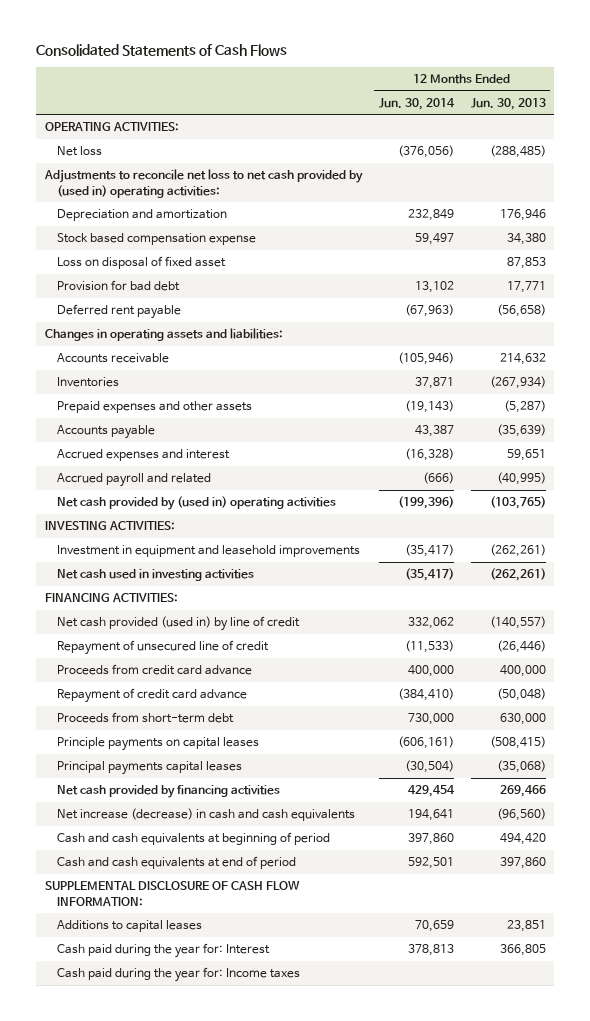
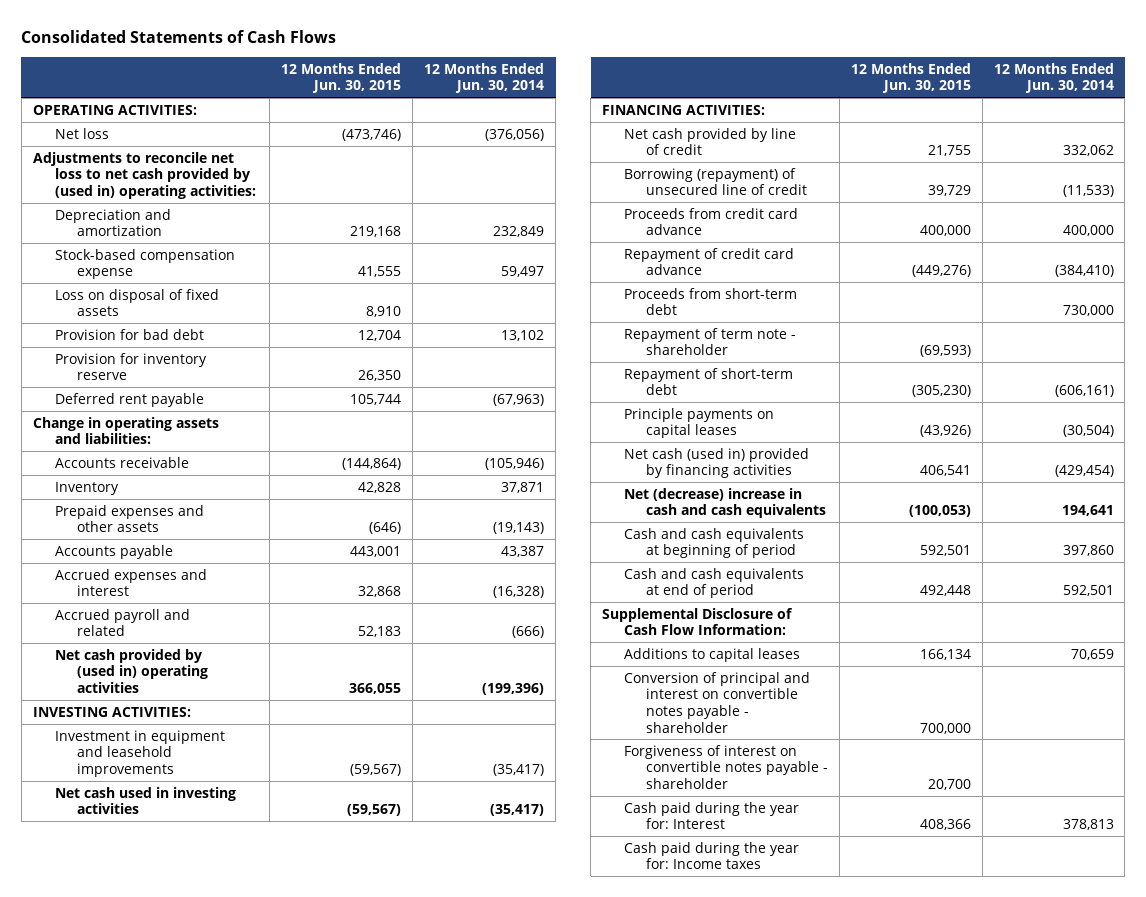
[470,97,546,110] Jun. 30, 2013 -> none
none -> [281,62,402,94] 12 Months Ended Jun. 30, 2015
[56,233,256,246] Stock based compensation expense -> [54,248,235,280] Stock-based compensation expense
[56,256,226,270] Loss on disposal of fixed asset -> [54,288,219,317] Loss on disposal of fixed assets
none -> [54,352,207,381] Provision for inventory reserve
[44,328,283,342] Changes in operating assets and liabilities: -> [32,416,219,445] Change in operating assets and liabilities:
[56,377,119,388] Inventories -> [54,481,119,495] Inventory
[56,616,300,632] Net cash provided (used in) by line of credit -> [623,127,796,156] Net cash provided by line of credit
[56,640,269,656] Repayment of unsecured line of credit -> [623,167,807,196] Borrowing (repayment) of unsecured line of credit
[56,761,242,776] Principal payments capital leases -> none
none -> [623,327,796,356] Repayment of term note - shareholder
none -> [623,367,793,396] Repayment of short-term debt
[397,736,454,750] (606,161) -> [1062,425,1114,438] (30,504)
[56,785,280,799] Net cash provided by financing activities -> [623,447,809,479] Net cash (used in) provided by financing activities
[407,785,455,798] 429,454 -> [1054,465,1114,478] (429,454)
[56,808,355,822] Net increase (decrease) in cash and cash equivalents -> [623,487,826,519] Net (decrease) increase in cash and cash equivalents
[44,881,300,907] SUPPLEMENTAL DISCLOSURE OF CASH FLOW INFORMATION: -> [601,607,793,636] Supplemental Disclosure of Cash Flow Information:
none -> [623,671,810,733] Conversion of principal and interest on convertible notes payable - shareholder
none -> [623,744,828,789] Forgiveness of interest on convertible notes payable - shareholder

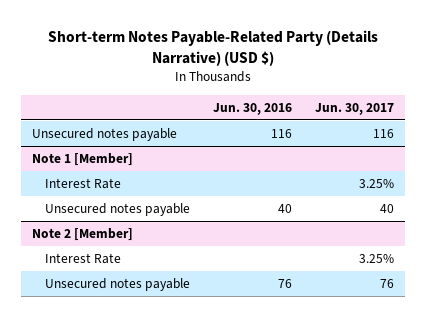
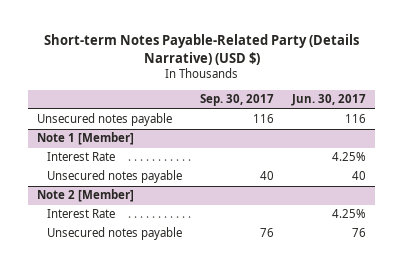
[212,102,292,115] Jun. 30, 2016 -> none
none -> [199,94,274,107] Sep. 30, 2017
[358,178,394,188] 3.25% -> [332,152,367,162] 4.25%
[358,253,394,263] 3.25% -> [332,209,367,219] 4.25%

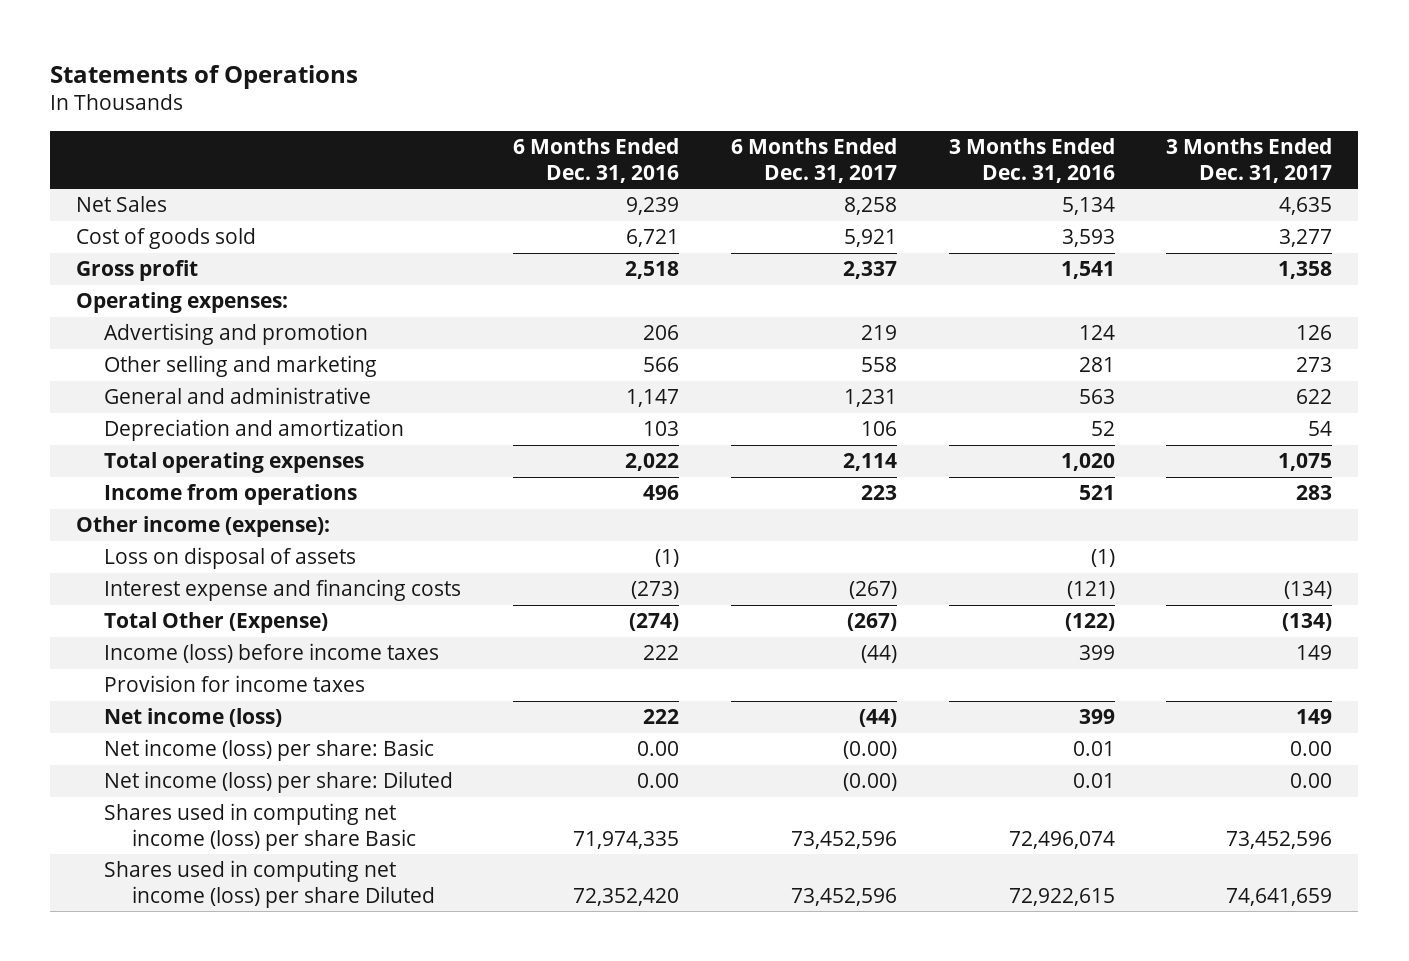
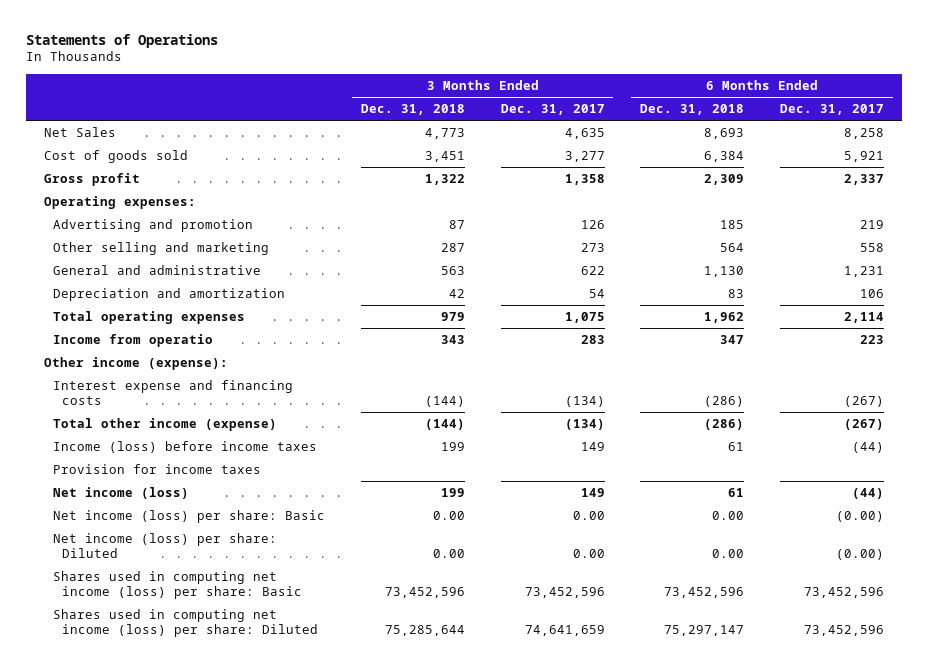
[513,138,680,183] 6 Months Ended Dec. 31, 2016 -> none
[948,138,1115,183] 3 Months Ended Dec. 31, 2016 -> none
none -> [360,104,465,116] Dec. 31, 2018
none -> [640,104,745,116] Dec. 31, 2018
[104,484,358,506] Income from operations -> [52,334,213,348] Income from operatio
[104,547,357,570] Loss on disposal of assets -> none
[104,612,329,634] Total Other (Expense) -> [52,418,277,432] Total other income (expense)
[104,803,417,851] Shares used in computing net income (loss) per share Basic -> [52,571,303,599] Shares used in computing net income (loss) per share: Basic
[104,860,436,908] Shares used in computing net income (loss) per share Diluted -> [52,609,319,637] Shares used in computing net income (loss) per share: Diluted

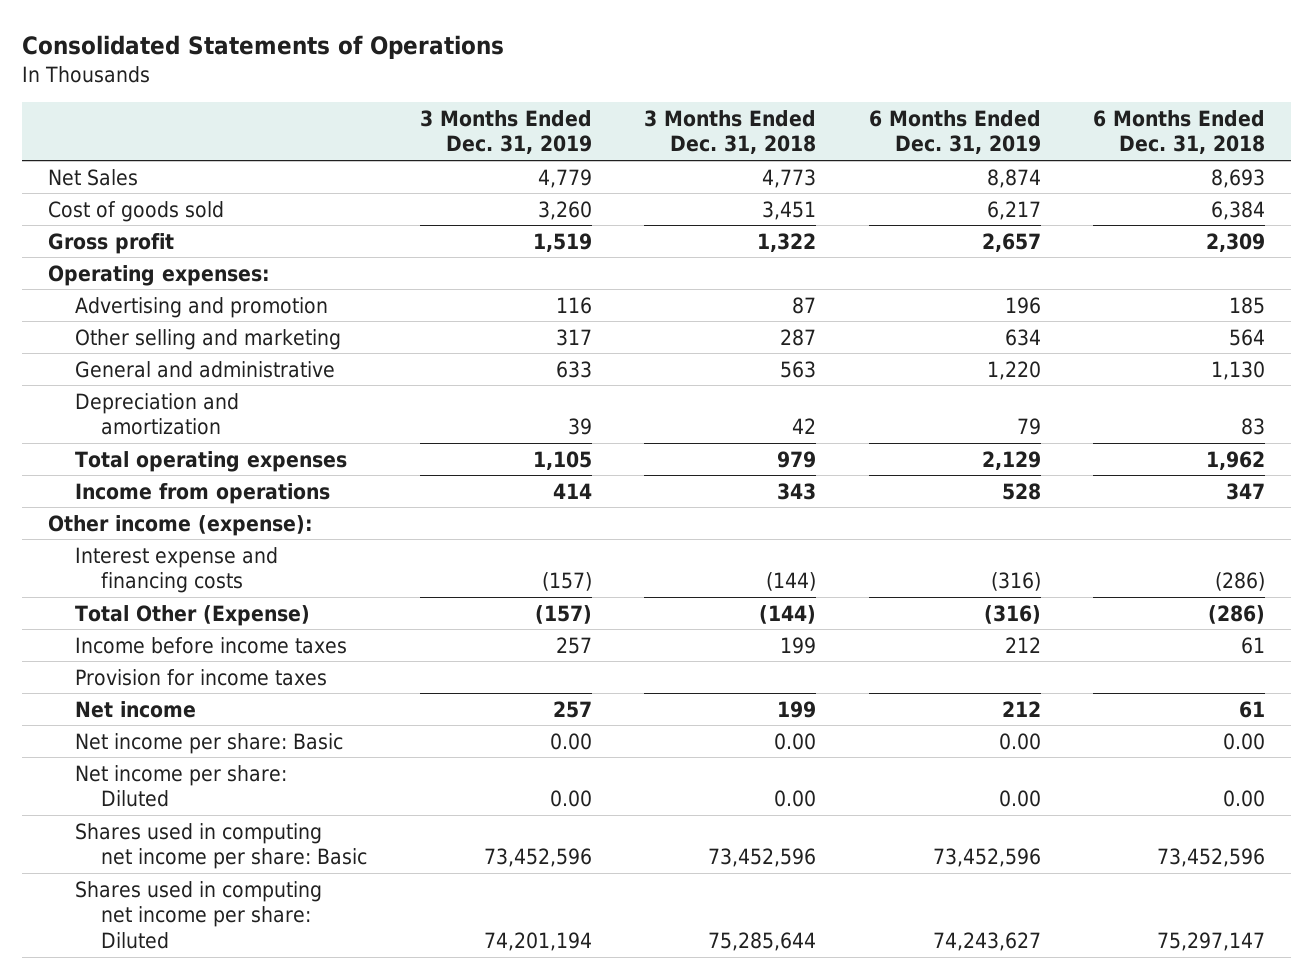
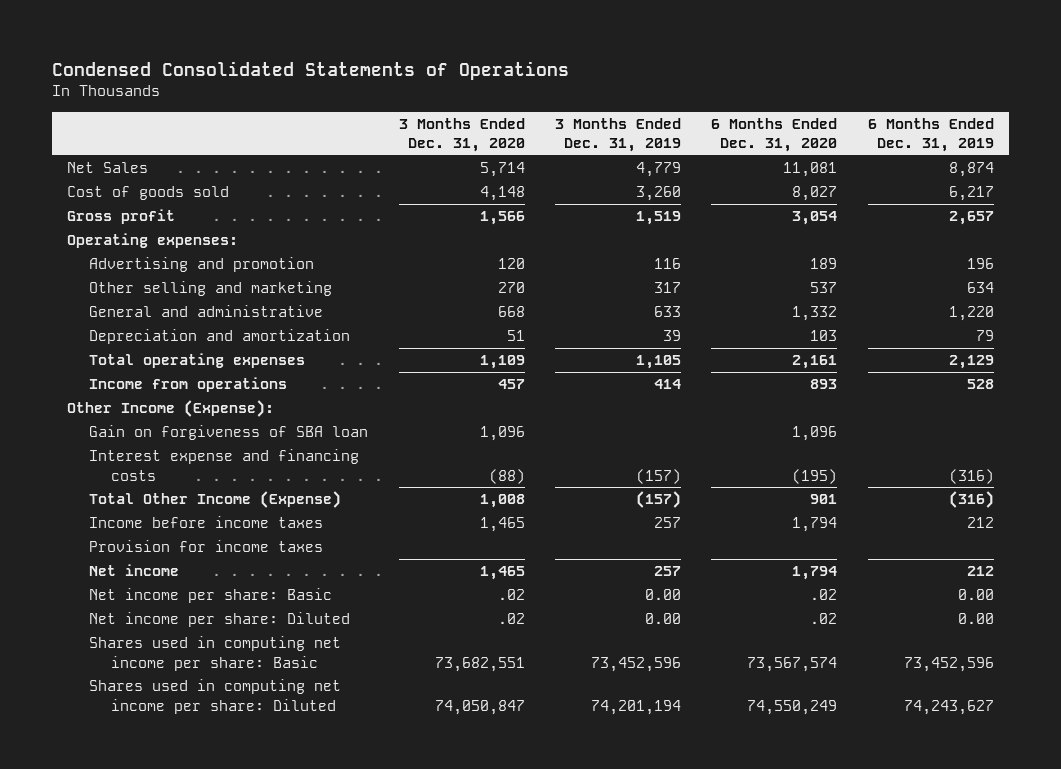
[22,34,505,59] Consolidated Statements of Operations -> [52,60,570,80] Condensed Consolidated Statements of Operations
[644,109,817,155] 3 Months Ended Dec. 31, 2018 -> none
[1093,109,1266,155] 6 Months Ended Dec. 31, 2018 -> none
none -> [398,117,525,153] 3 Months Ended Dec. 31, 2020
none -> [711,117,838,153] 6 Months Ended Dec. 31, 2020
[48,514,314,536] Other income (expense): -> [67,400,275,418] Other Income (Expense):
none -> [89,425,369,441] Gain on forgiveness of SBA loan
[74,604,310,626] Total Other (Expense) -> [89,491,342,509] Total Other Income (Expense)

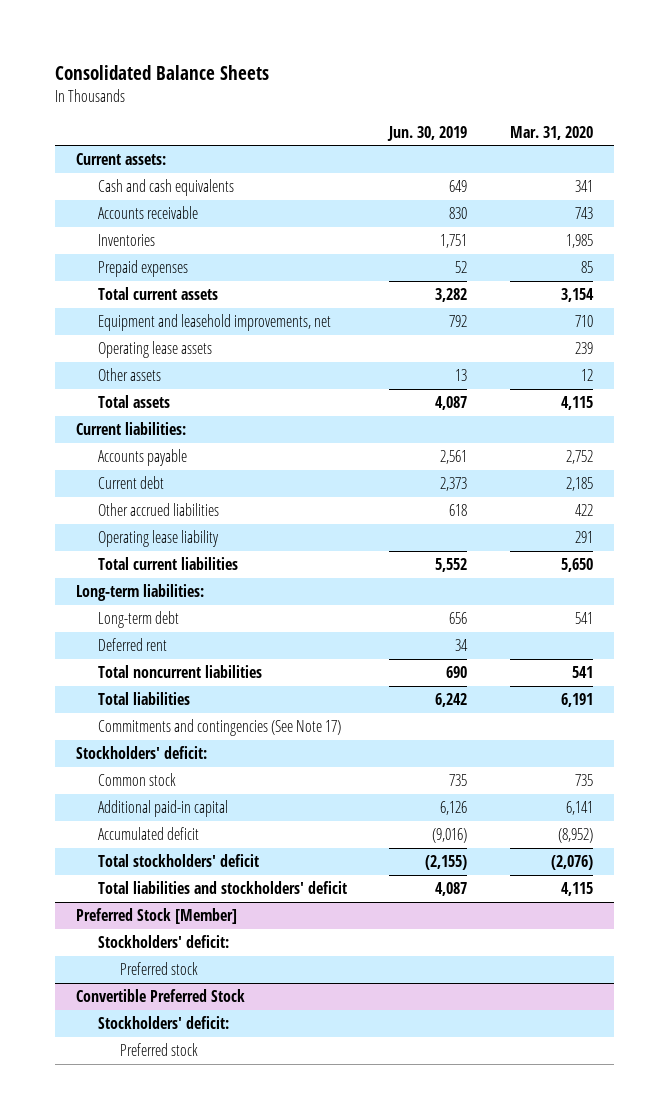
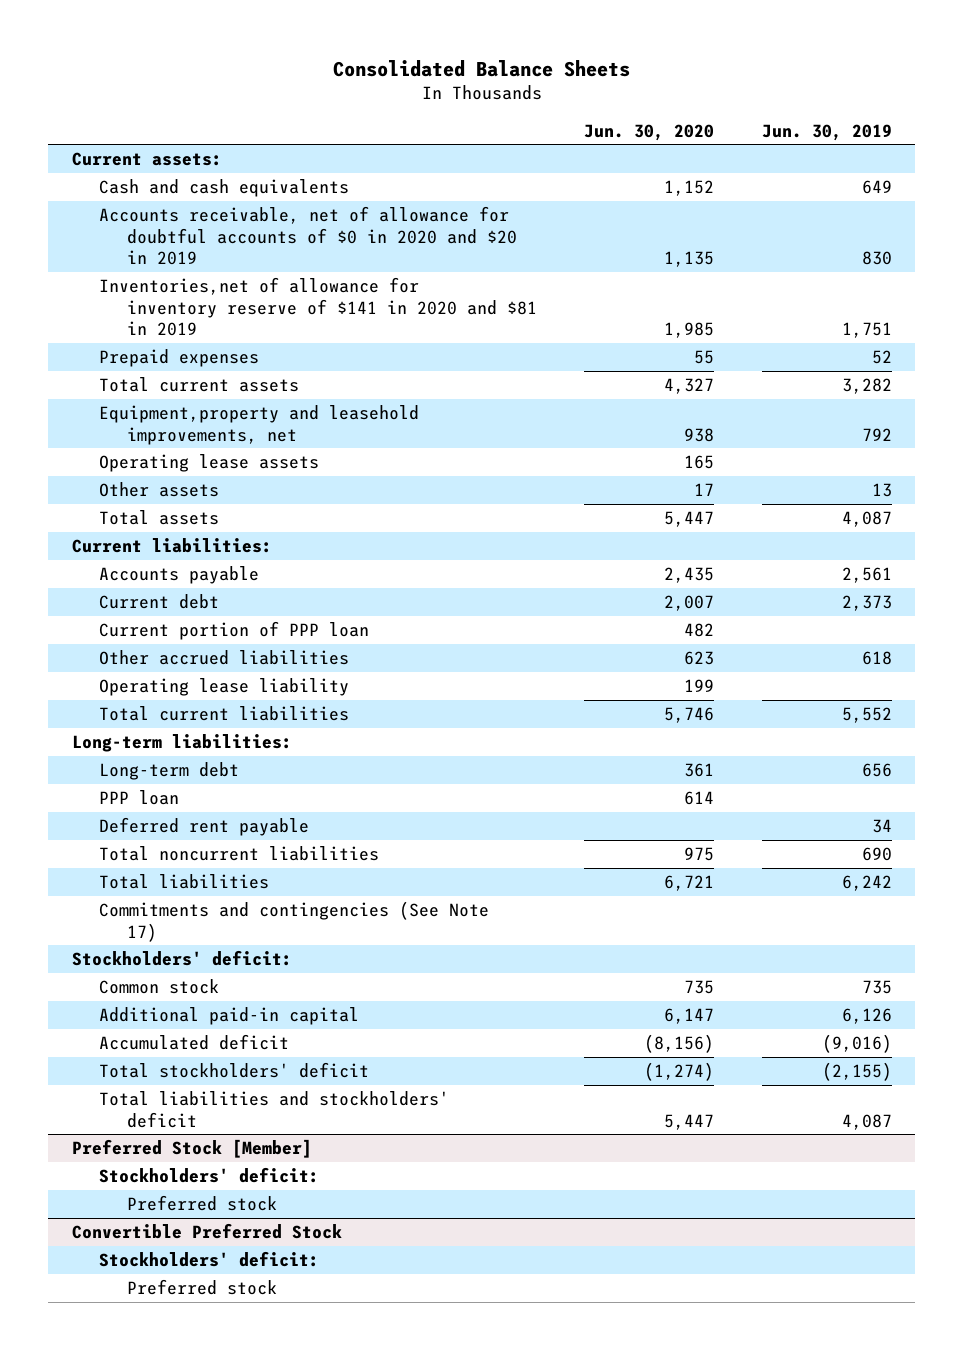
[509,125,593,140] Mar. 31, 2020 -> none
none -> [584,123,715,141] Jun. 30, 2020
[98,206,199,220] Accounts receivable -> [99,205,517,266] Accounts receivable, net of allowance for doubtful accounts of $0 in 2020 and $20 in 2019
[98,234,156,247] Inventories -> [99,276,537,337] Inventories,net of allowance for inventory reserve of $141 in 2020 and $81 in 2019
[98,314,332,332] Equipment and leasehold improvements, net -> [99,404,420,445] Equipment,property and leasehold improvements, net
none -> [99,620,370,640] Current portion of PPP loan
none -> [99,789,180,805] PPP loan
[98,638,168,652] Deferred rent -> [99,816,310,836] Deferred rent payable

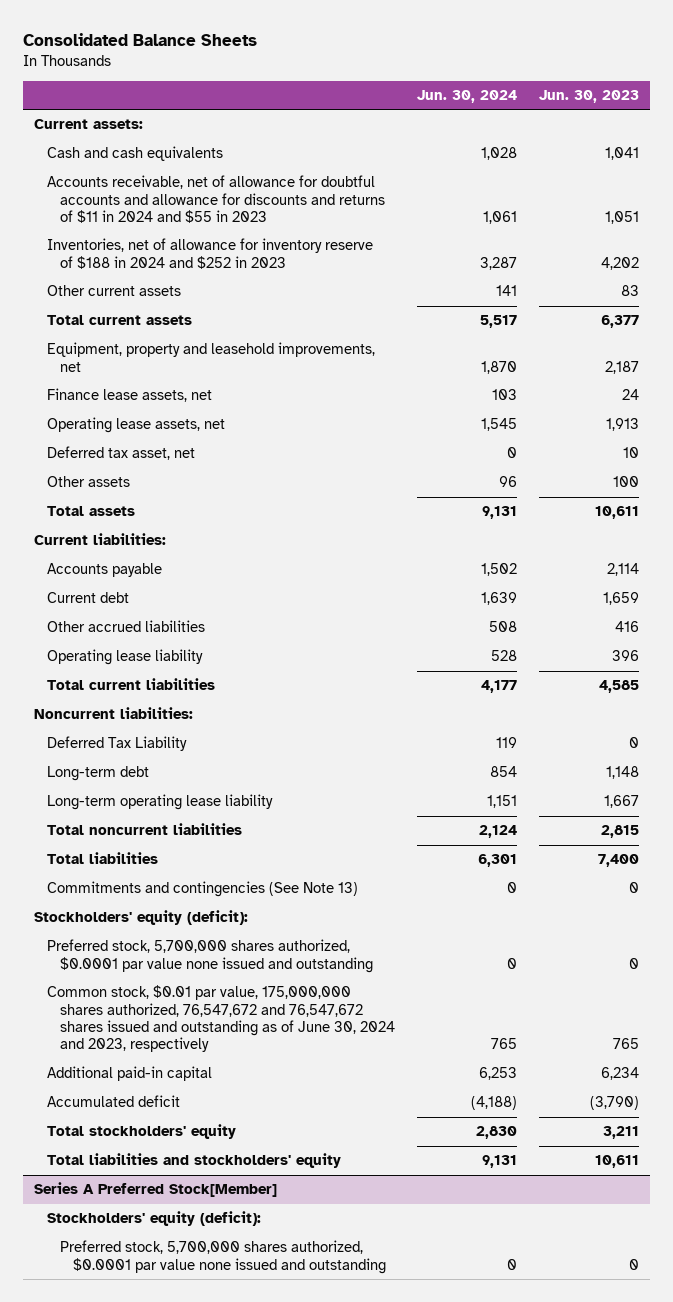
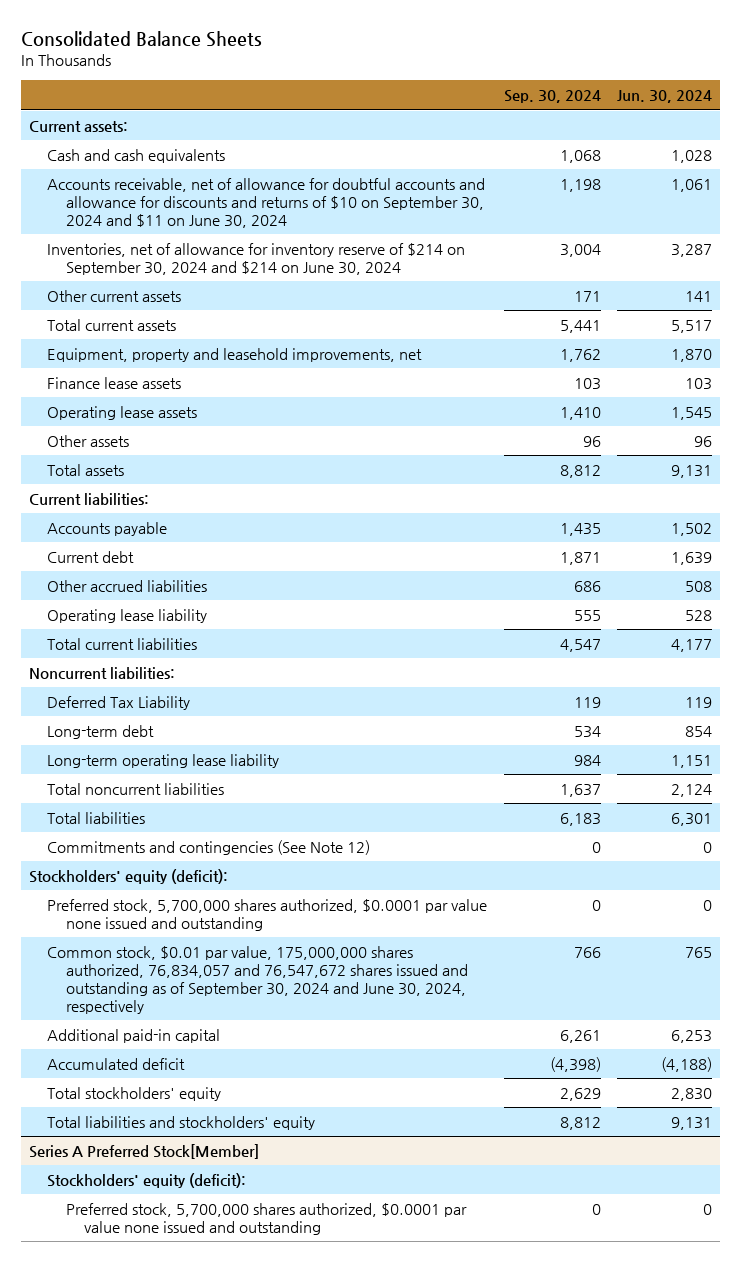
[538,90,639,104] Jun. 30, 2023 -> none
none -> [503,90,601,104] Sep. 30, 2024
[47,175,386,224] Accounts receivable, net of allowance for doubtful accounts and allowance for discounts and returns of $11 in 2024 and $55 in 2023 -> [47,177,486,228] Accounts receivable, net of allowance for doubtful accounts and allowance for discounts and returns of $10 on September 30, 2024 and $11 on June 30, 2024
[47,238,374,269] Inventories, net of allowance for inventory reserve of $188 in 2024 and $252 in 2023 -> [47,242,466,275] Inventories, net of allowance for inventory reserve of $214 on September 30, 2024 and $214 on June 30, 2024
[47,446,196,461] Deferred tax asset, net -> none
[47,388,213,403] Finance lease assets, net -> [47,376,182,389] Finance lease assets
[47,417,226,434] Operating lease assets, net -> [47,405,198,420] Operating lease assets
[47,881,359,898] Commitments and contingencies (See Note 13) -> [47,839,371,855] Commitments and contingencies (See Note 12)
[47,985,396,1053] Common stock, $0.01 par value, 175,000,000 shares authorized, 76,547,672 and 76,547,672 shares issued and outstanding as of June 30, 2024 and 2023, respectively -> [47,945,468,1014] Common stock, $0.01 par value, 175,000,000 shares authorized, 76,834,057 and 76,547,672 shares issued and outstanding as of September 30, 2024 and June 30, 2024, respectively

